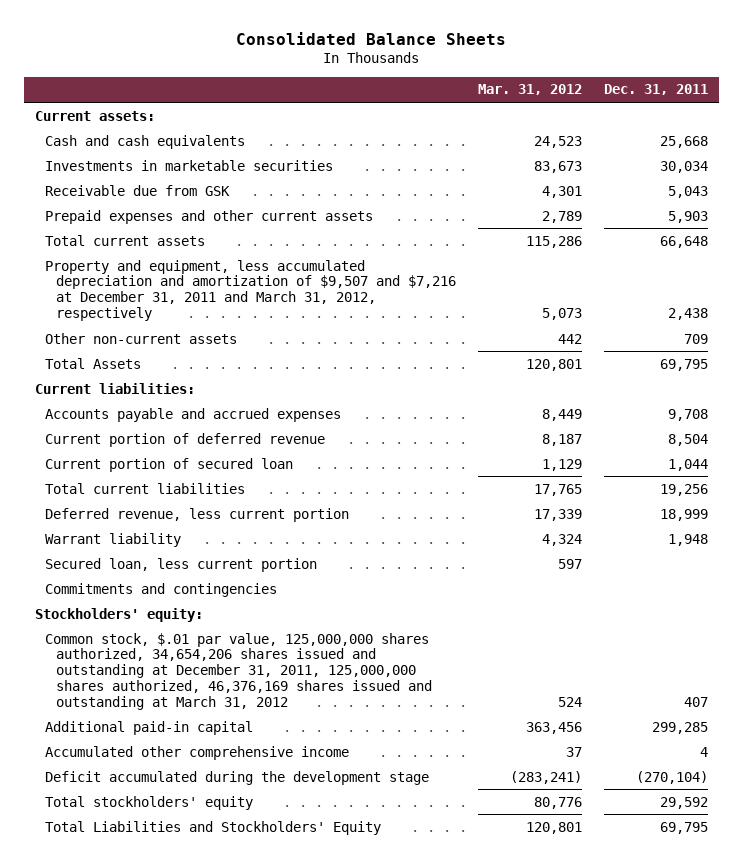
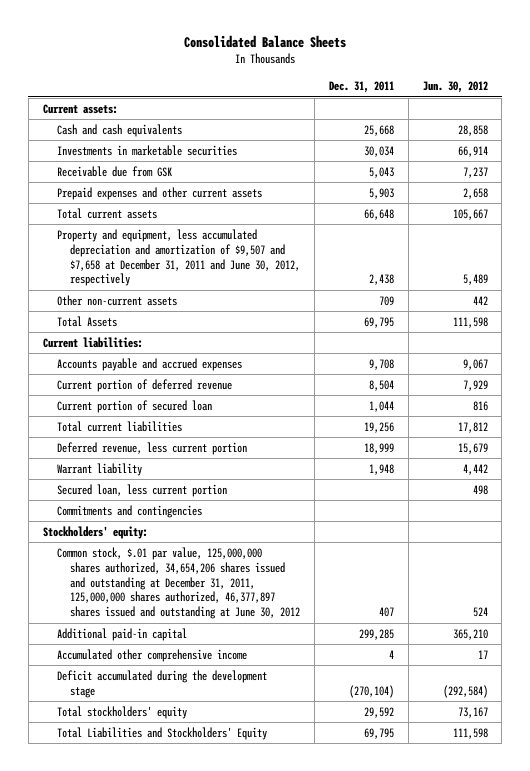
[477,84,582,96] Mar. 31, 2012 -> none
none -> [422,81,488,94] Jun. 30, 2012
[45,259,456,321] Property and equipment, less accumulated depreciation and amortization of $9,507 and $7,216 at December 31, 2011 and March 31, 2012, respectively -> [56,228,301,287] Property and equipment, less accumulated depreciation and amortization of $9,507 and $7,658 at December 31, 2011 and June 30, 2012, respectively
[45,632,432,710] Common stock, $.01 par value, 125,000,000 shares authorized, 34,654,206 shares issued and outstanding at December 31, 2011, 125,000,000 shares authorized, 46,376,169 shares issued and outstanding at March 31, 2012 -> [56,546,301,620] Common stock, $.01 par value, 125,000,000 shares authorized, 34,654,206 shares issued and outstanding at December 31, 2011, 125,000,000 shares authorized, 46,377,897 shares issued and outstanding at June 30, 2012

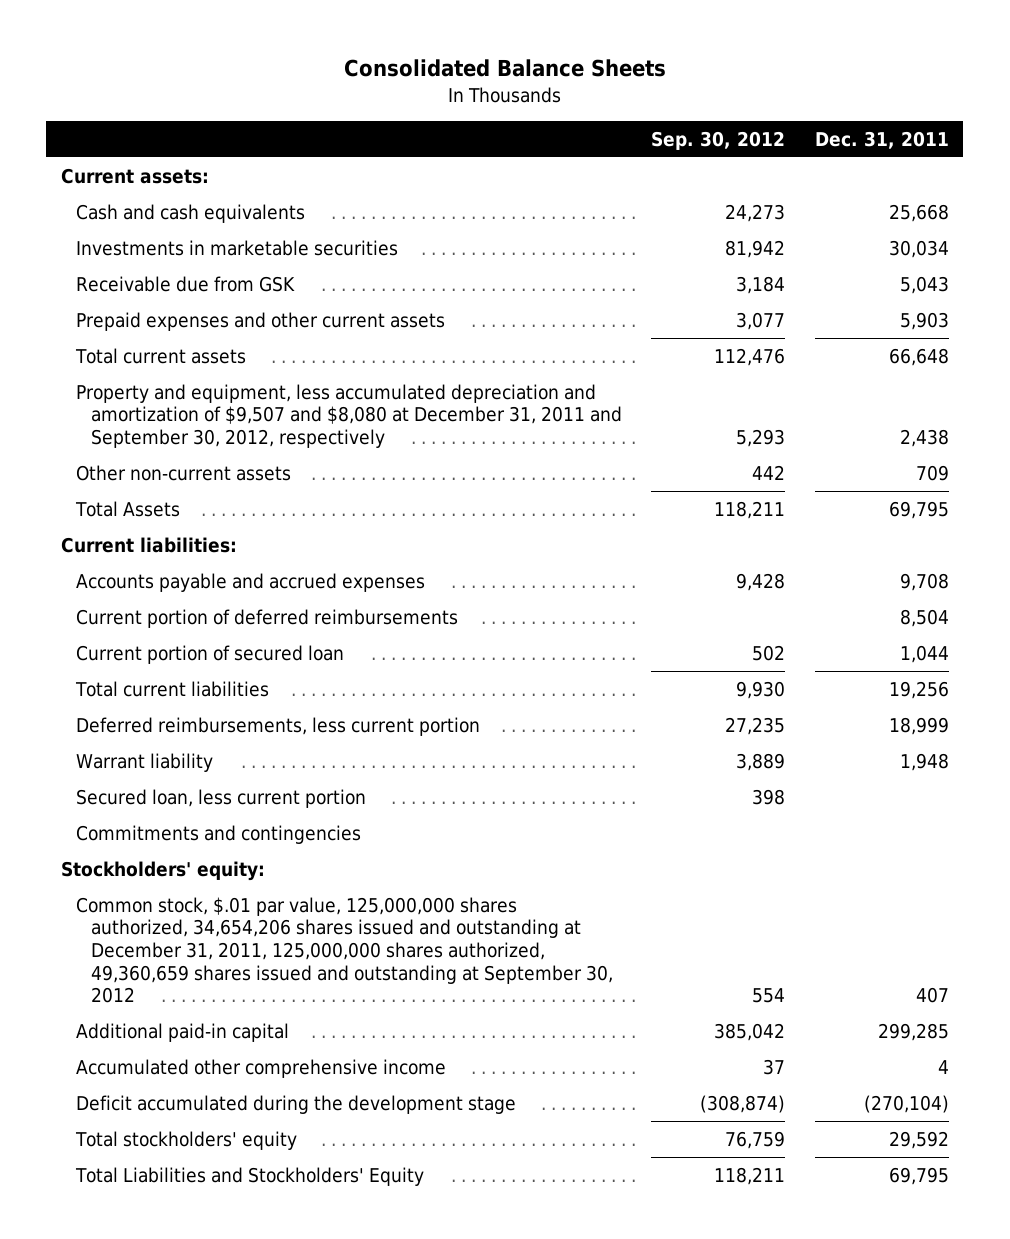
[422,81,488,94] Jun. 30, 2012 -> none
none -> [651,130,786,150] Sep. 30, 2012
[56,228,301,287] Property and equipment, less accumulated depreciation and amortization of $9,507 and $7,658 at December 31, 2011 and June 30, 2012, respectively -> [75,383,622,448] Property and equipment, less accumulated depreciation and amortization of $9,507 and $8,080 at December 31, 2011 and September 30, 2012, respectively
[56,378,232,392] Current portion of deferred revenue -> [75,608,458,628] Current portion of deferred reimbursements
[56,441,247,455] Deferred revenue, less current portion -> [75,716,480,736] Deferred reimbursements, less current portion
[56,546,301,620] Common stock, $.01 par value, 125,000,000 shares authorized, 34,654,206 shares issued and outstanding at December 31, 2011, 125,000,000 shares authorized, 46,377,897 shares issued and outstanding at June 30, 2012 -> [75,896,613,1004] Common stock, $.01 par value, 125,000,000 shares authorized, 34,654,206 shares issued and outstanding at December 31, 2011, 125,000,000 shares authorized, 49,360,659 shares issued and outstanding at September 30, 2012

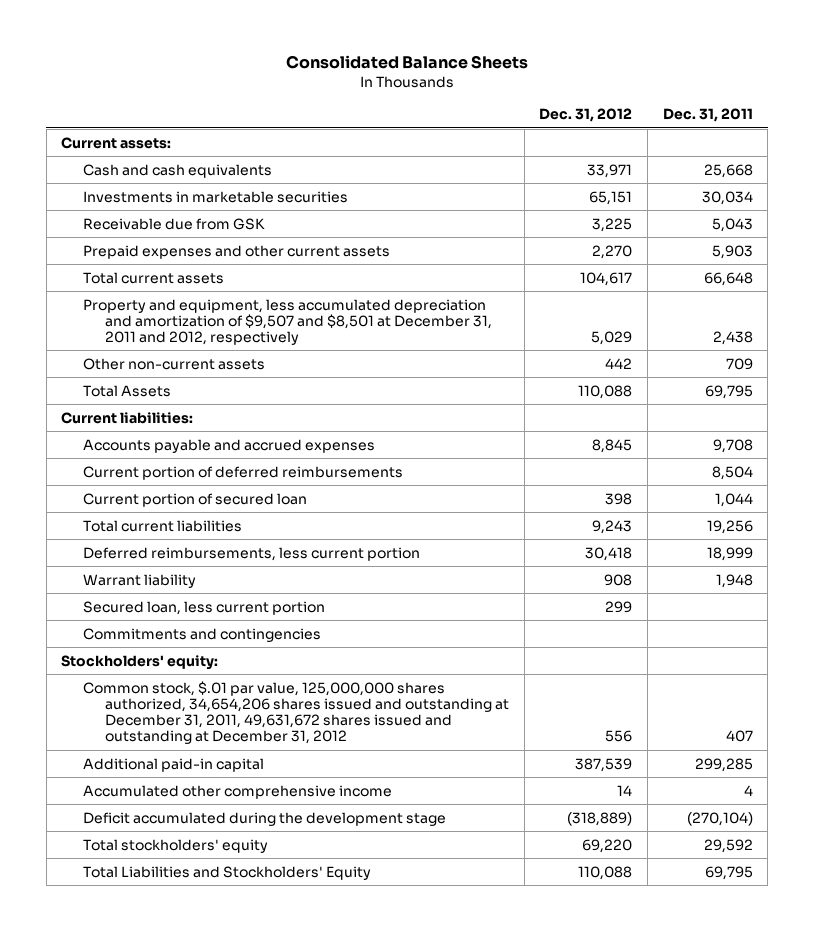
[651,130,786,150] Sep. 30, 2012 -> none
none -> [539,108,633,123] Dec. 31, 2012
[75,383,622,448] Property and equipment, less accumulated depreciation and amortization of $9,507 and $8,080 at December 31, 2011 and September 30, 2012, respectively -> [83,298,493,345] Property and equipment, less accumulated depreciation and amortization of $9,507 and $8,501 at December 31, 2011 and 2012, respectively
[75,896,613,1004] Common stock, $.01 par value, 125,000,000 shares authorized, 34,654,206 shares issued and outstanding at December 31, 2011, 125,000,000 shares authorized, 49,360,659 shares issued and outstanding at September 30, 2012 -> [83,680,510,745] Common stock, $.01 par value, 125,000,000 shares authorized, 34,654,206 shares issued and outstanding at December 31, 2011, 49,631,672 shares issued and outstanding at December 31, 2012

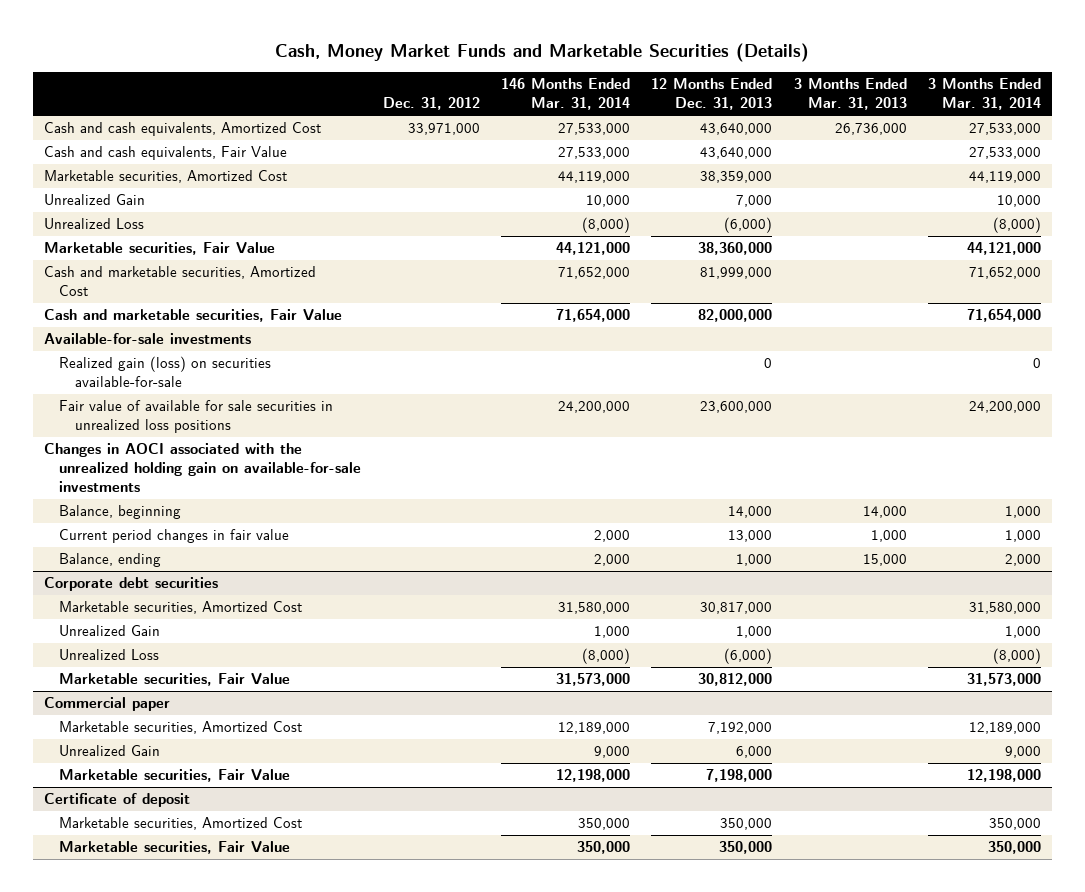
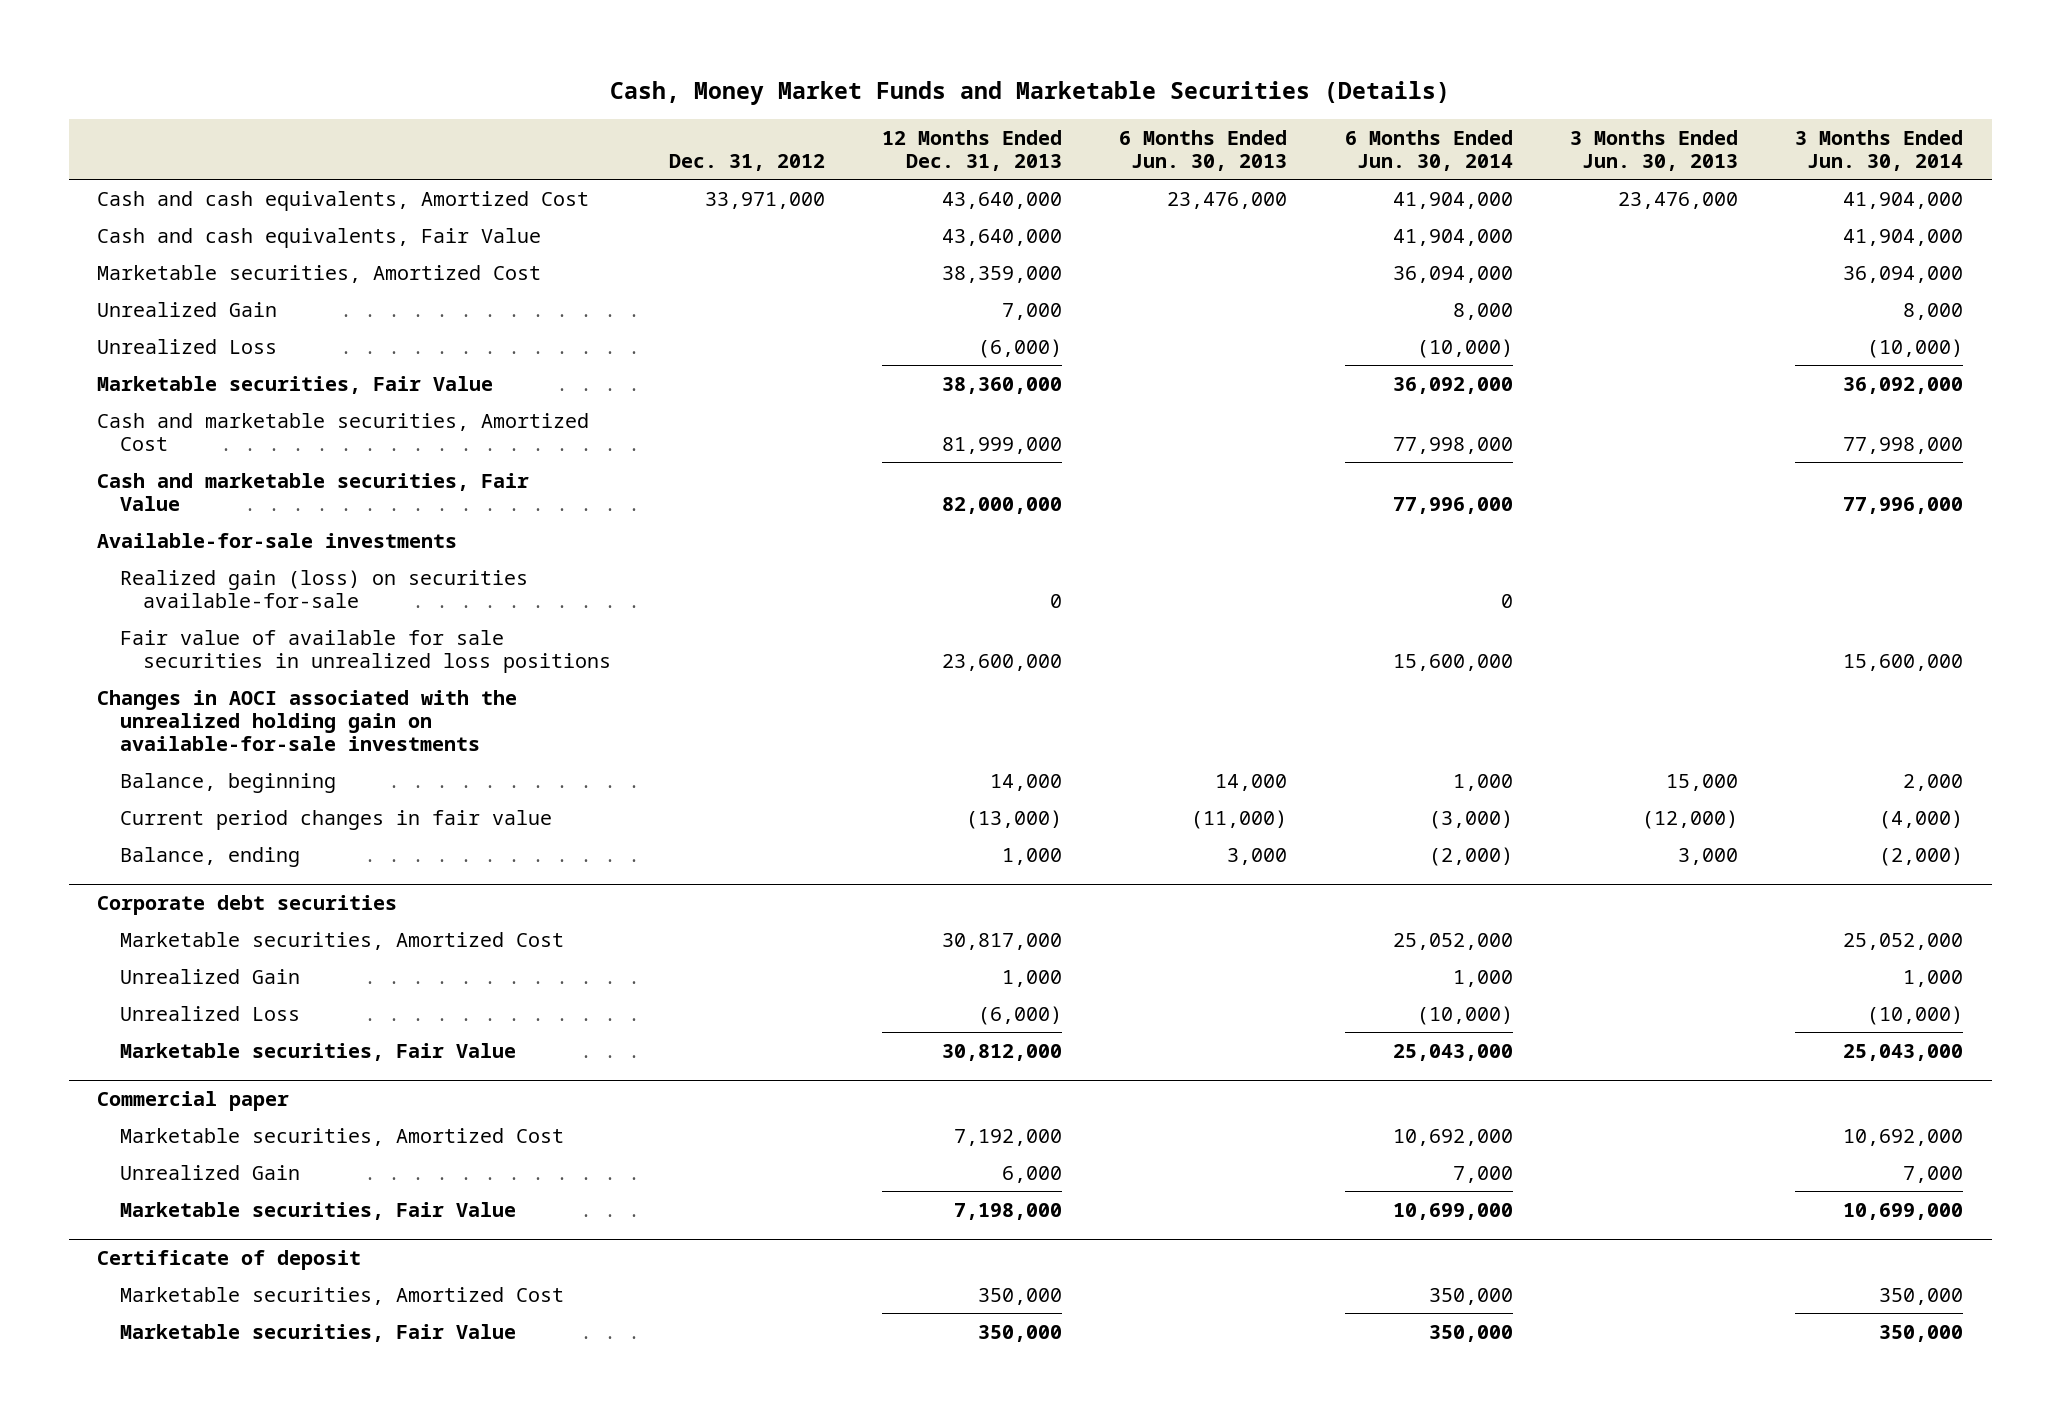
[500,78,630,111] 146 Months Ended Mar. 31, 2014 -> none
[793,78,907,111] 3 Months Ended Mar. 31, 2013 -> none
[927,78,1041,111] 3 Months Ended Mar. 31, 2014 -> none
none -> [1119,129,1288,171] 6 Months Ended Jun. 30, 2013
none -> [1344,129,1513,171] 6 Months Ended Jun. 30, 2014
none -> [1569,129,1738,171] 3 Months Ended Jun. 30, 2013
none -> [1795,129,1964,171] 3 Months Ended Jun. 30, 2014
[728,530,773,543] 13,000 -> [965,809,1062,829] (13,000)

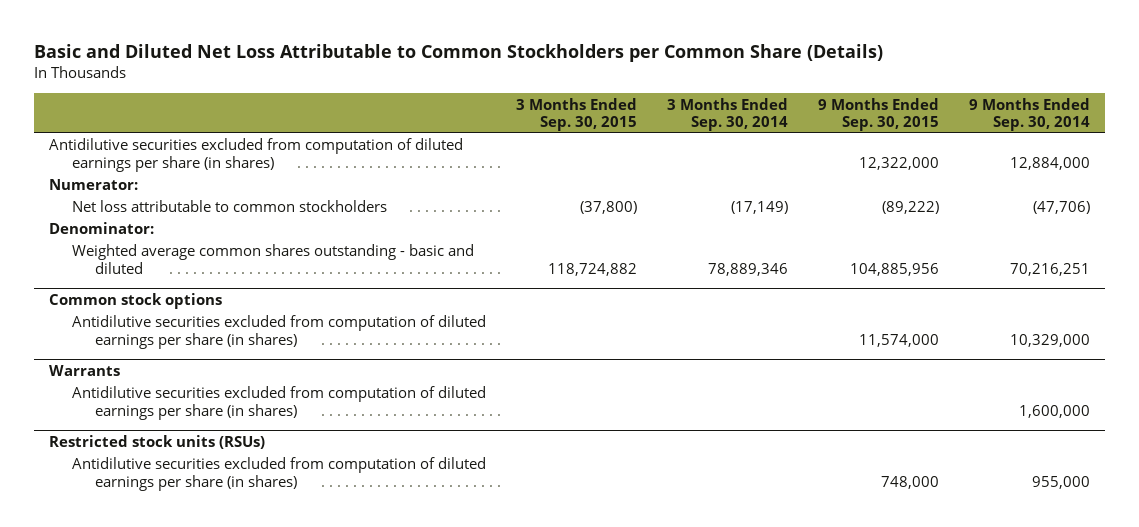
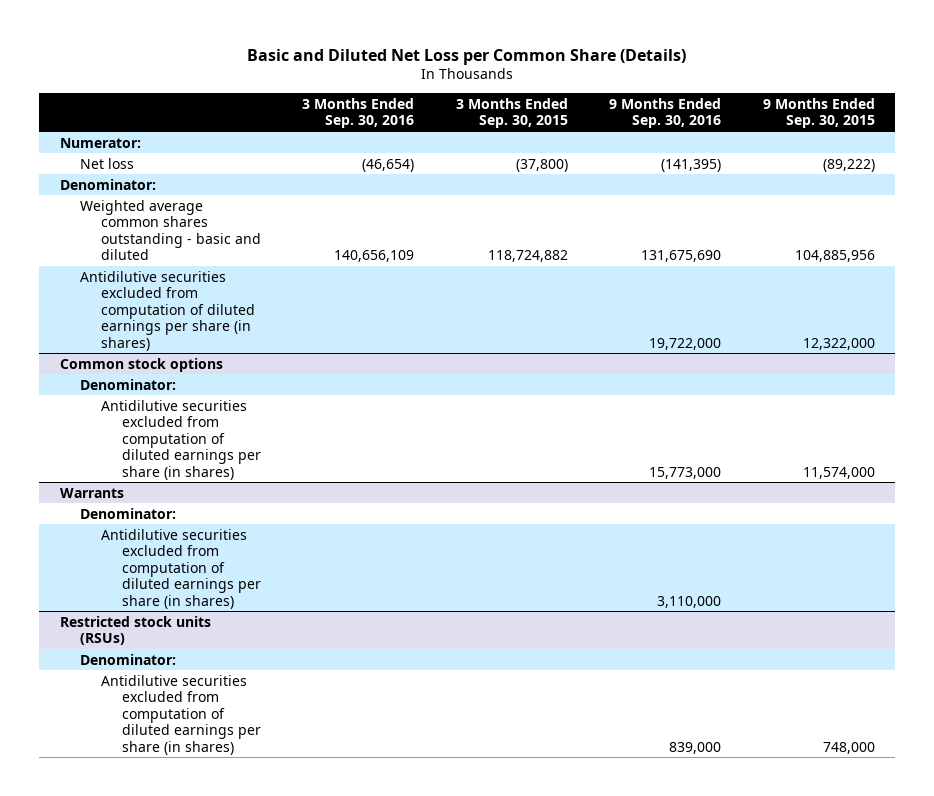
[33,43,883,62] Basic and Diluted Net Loss Attributable to Common Stockholders per Common Share (Details) -> [247,48,687,65] Basic and Diluted Net Loss per Common Share (Details)
[667,97,789,132] 3 Months Ended Sep. 30, 2014 -> none
[969,97,1091,132] 9 Months Ended Sep. 30, 2014 -> none
none -> [302,97,415,129] 3 Months Ended Sep. 30, 2016
none -> [609,97,722,129] 9 Months Ended Sep. 30, 2016
[72,200,388,213] Net loss attributable to common stockholders -> [80,157,135,169] Net loss
[48,138,463,172] Antidilutive securities excluded from computation of diluted earnings per share (in shares) -> [80,270,255,351] Antidilutive securities excluded from computation of diluted earnings per share (in shares)
none -> [80,378,177,390] Denominator:
none -> [80,507,177,519] Denominator:
none -> [80,653,177,665] Denominator:

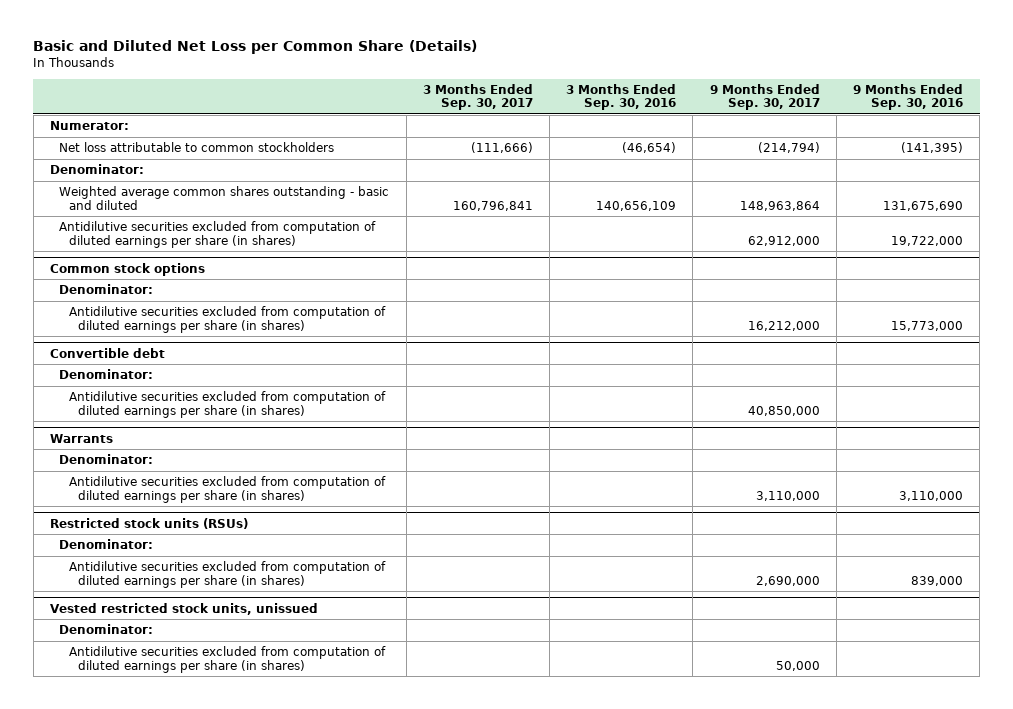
[455,97,568,129] 3 Months Ended Sep. 30, 2015 -> none
[762,97,875,129] 9 Months Ended Sep. 30, 2015 -> none
none -> [422,83,533,111] 3 Months Ended Sep. 30, 2017
none -> [709,83,820,111] 9 Months Ended Sep. 30, 2017
[80,157,135,169] Net loss -> [59,142,335,153] Net loss attributable to common stockholders
none -> [49,347,165,358] Convertible debt
none -> [59,369,154,380] Denominator:
none -> [68,391,386,418] Antidilutive securities excluded from computation of diluted earnings per share (in shares)
none -> [49,602,318,615] Vested restricted stock units, unissued
none -> [59,624,154,635] Denominator:
none -> [68,646,386,673] Antidilutive securities excluded from computation of diluted earnings per share (in shares)

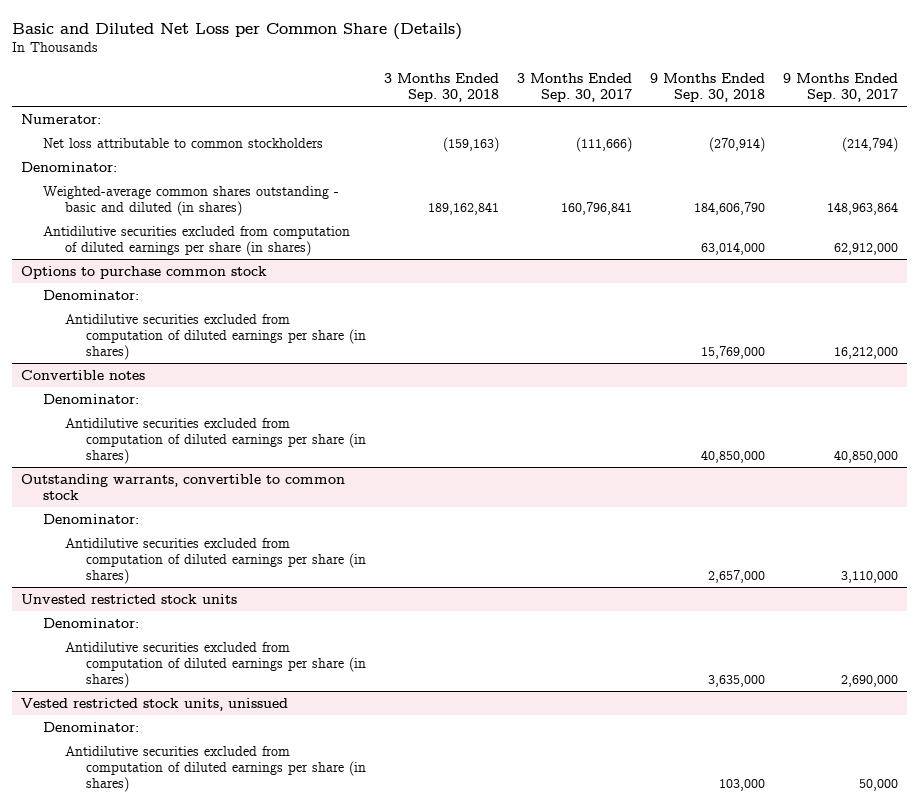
[566,83,677,111] 3 Months Ended Sep. 30, 2016 -> none
[853,83,964,111] 9 Months Ended Sep. 30, 2016 -> none
none -> [384,73,500,103] 3 Months Ended Sep. 30, 2018
none -> [649,73,765,103] 9 Months Ended Sep. 30, 2018
[59,186,390,210] Weighted average common shares outstanding - basic and diluted -> [42,185,339,216] Weighted-average common shares outstanding - basic and diluted (in shares)
[49,262,205,276] Common stock options -> [21,265,268,279] Options to purchase common stock
[49,347,165,358] Convertible debt -> [21,369,146,380] Convertible notes
[49,433,113,443] Warrants -> [21,473,346,500] Outstanding warrants, convertible to common stock
[49,517,248,529] Restricted stock units (RSUs) -> [21,593,238,604] Unvested restricted stock units

